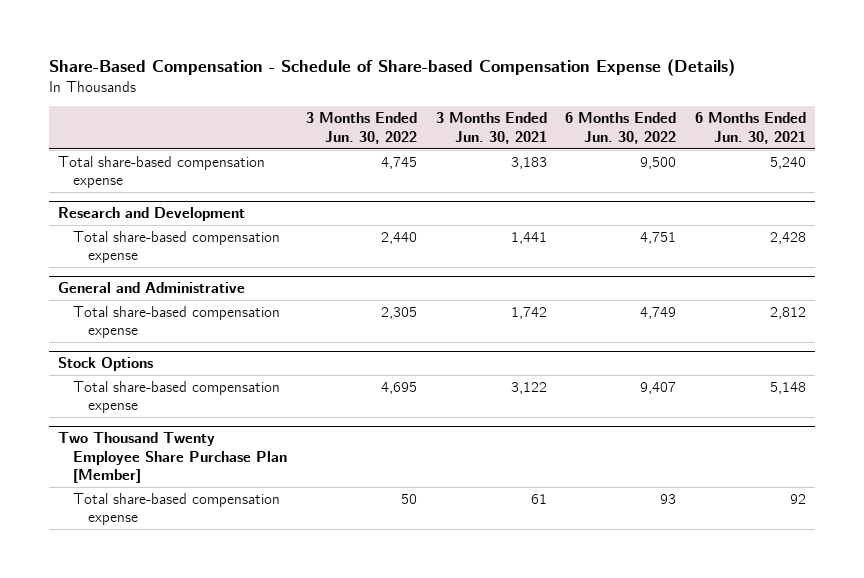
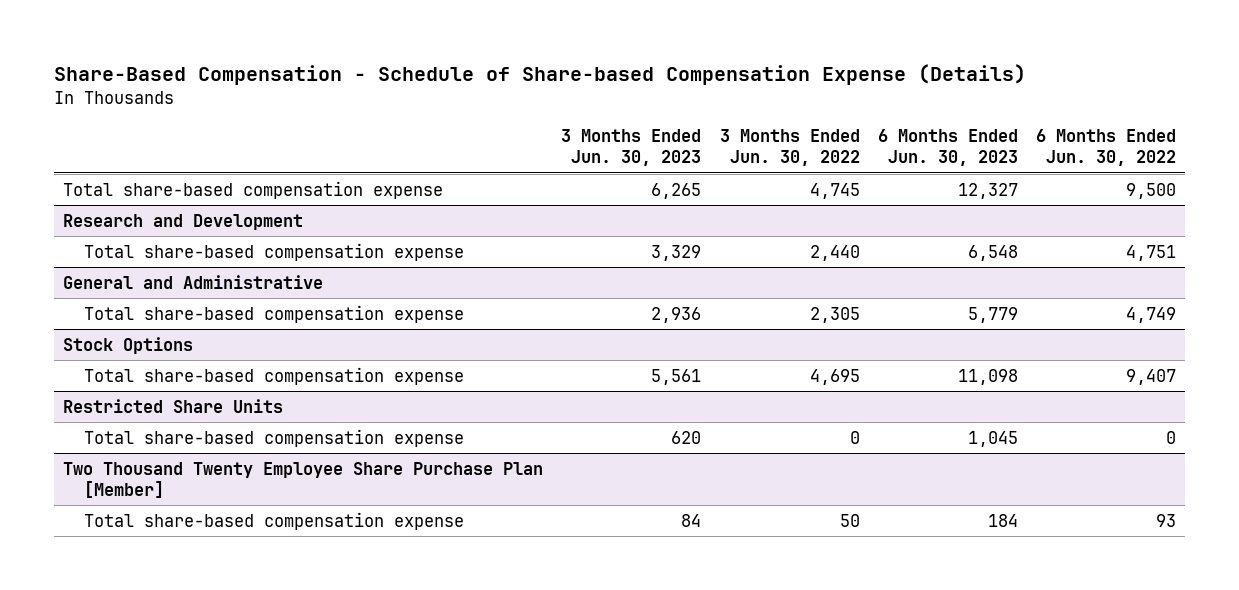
[435,112,547,144] 3 Months Ended Jun. 30, 2021 -> none
[694,112,806,144] 6 Months Ended Jun. 30, 2021 -> none
none -> [561,129,702,167] 3 Months Ended Jun. 30, 2023
none -> [877,129,1018,167] 6 Months Ended Jun. 30, 2023
none -> [63,398,284,413] Restricted Share Units
none -> [84,428,465,447] Total share-based compensation expense

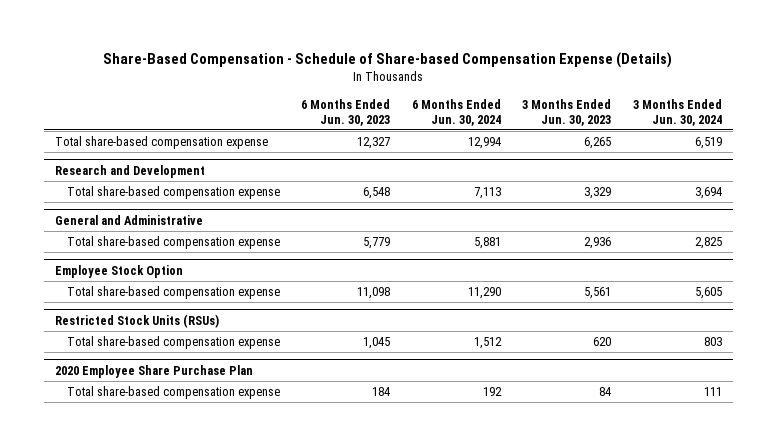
[719,129,860,167] 3 Months Ended Jun. 30, 2022 -> none
[1036,129,1177,167] 6 Months Ended Jun. 30, 2022 -> none
none -> [411,98,501,126] 6 Months Ended Jun. 30, 2024
none -> [632,98,722,126] 3 Months Ended Jun. 30, 2024
[63,336,194,354] Stock Options -> [54,264,183,278] Employee Stock Option
[63,398,284,413] Restricted Share Units -> [54,313,219,328] Restricted Stock Units (RSUs)
[63,461,544,498] Two Thousand Twenty Employee Share Purchase Plan [Member] -> [54,364,253,378] 2020 Employee Share Purchase Plan

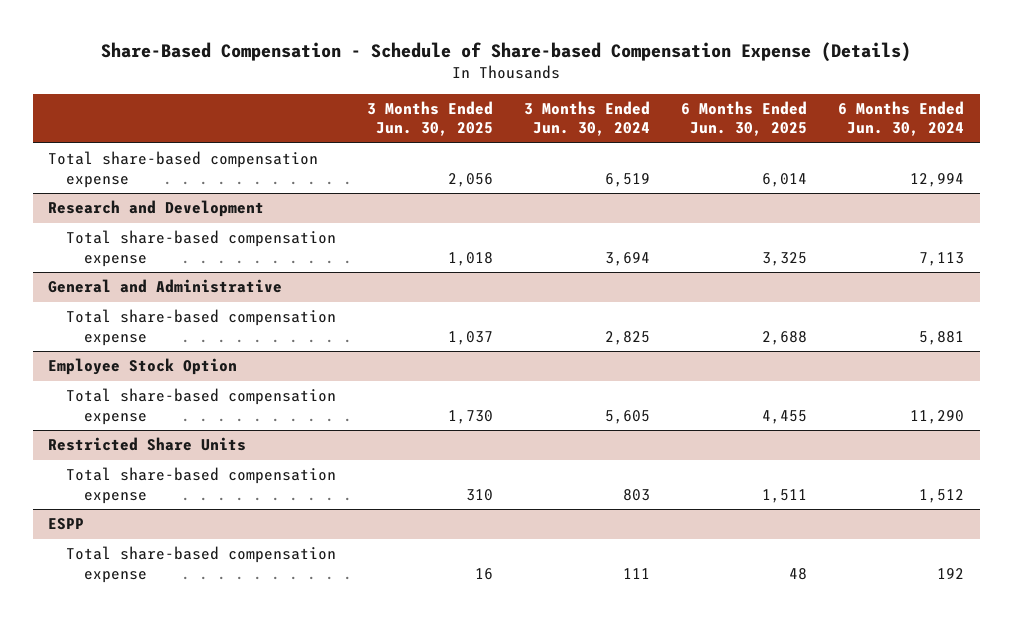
[301,98,391,126] 6 Months Ended Jun. 30, 2023 -> none
[522,98,612,126] 3 Months Ended Jun. 30, 2023 -> none
none -> [367,100,494,137] 3 Months Ended Jun. 30, 2025
none -> [681,100,808,137] 6 Months Ended Jun. 30, 2025
[54,313,219,328] Restricted Stock Units (RSUs) -> [48,437,247,452] Restricted Share Units
[54,364,253,378] 2020 Employee Share Purchase Plan -> [48,518,85,531] ESPP

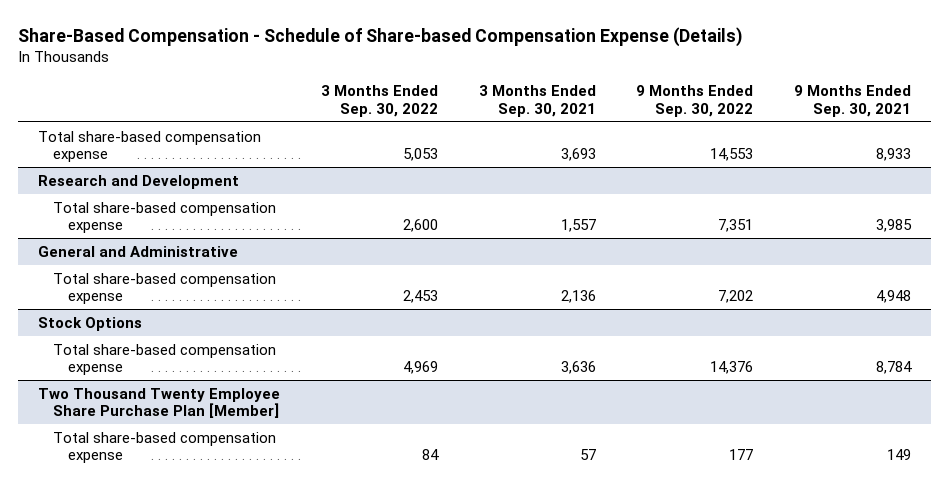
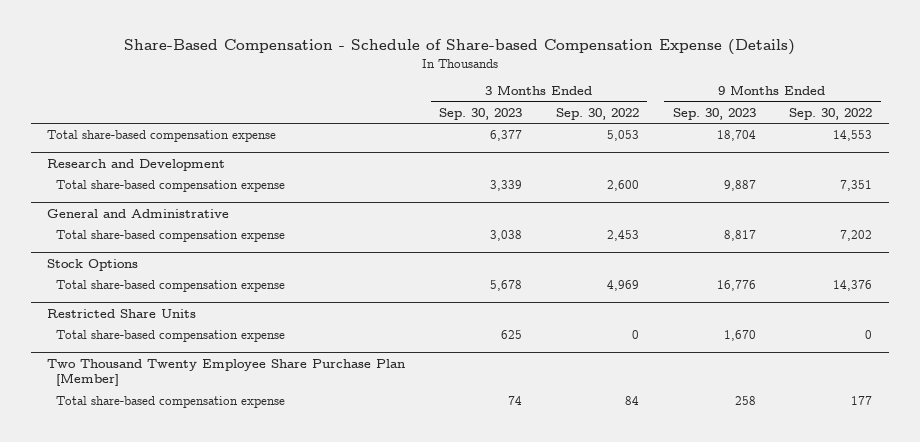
[478,85,596,117] 3 Months Ended Sep. 30, 2021 -> none
[793,85,911,117] 9 Months Ended Sep. 30, 2021 -> none
none -> [439,107,523,120] Sep. 30, 2023
none -> [672,107,756,120] Sep. 30, 2023
none -> [47,308,197,318] Restricted Share Units
none -> [56,330,286,343] Total share-based compensation expense

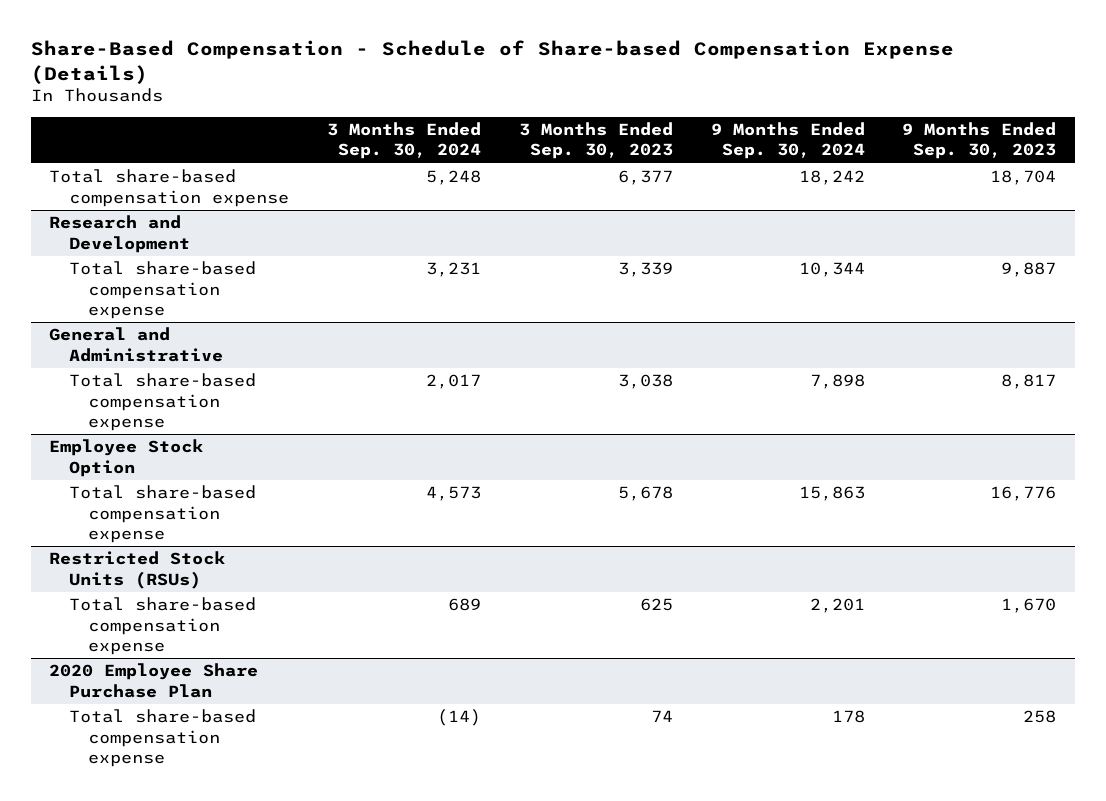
[555,107,639,120] Sep. 30, 2022 -> none
[789,107,873,120] Sep. 30, 2022 -> none
none -> [326,122,481,160] 3 Months Ended Sep. 30, 2024
none -> [710,122,865,160] 9 Months Ended Sep. 30, 2024
[47,258,139,271] Stock Options -> [49,439,204,477] Employee Stock Option
[47,308,197,318] Restricted Share Units -> [49,551,226,589] Restricted Stock Units (RSUs)
[47,358,406,387] Two Thousand Twenty Employee Share Purchase Plan [Member] -> [49,663,259,698] 2020 Employee Share Purchase Plan

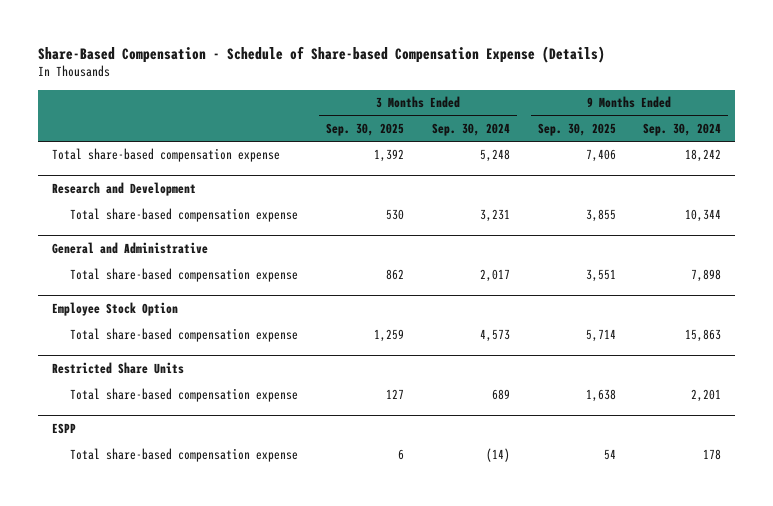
[518,122,673,160] 3 Months Ended Sep. 30, 2023 -> none
[902,122,1057,160] 9 Months Ended Sep. 30, 2023 -> none
none -> [326,122,405,136] Sep. 30, 2025
none -> [537,122,616,136] Sep. 30, 2025
[49,551,226,589] Restricted Stock Units (RSUs) -> [51,362,184,375] Restricted Share Units
[49,663,259,698] 2020 Employee Share Purchase Plan -> [51,423,76,435] ESPP

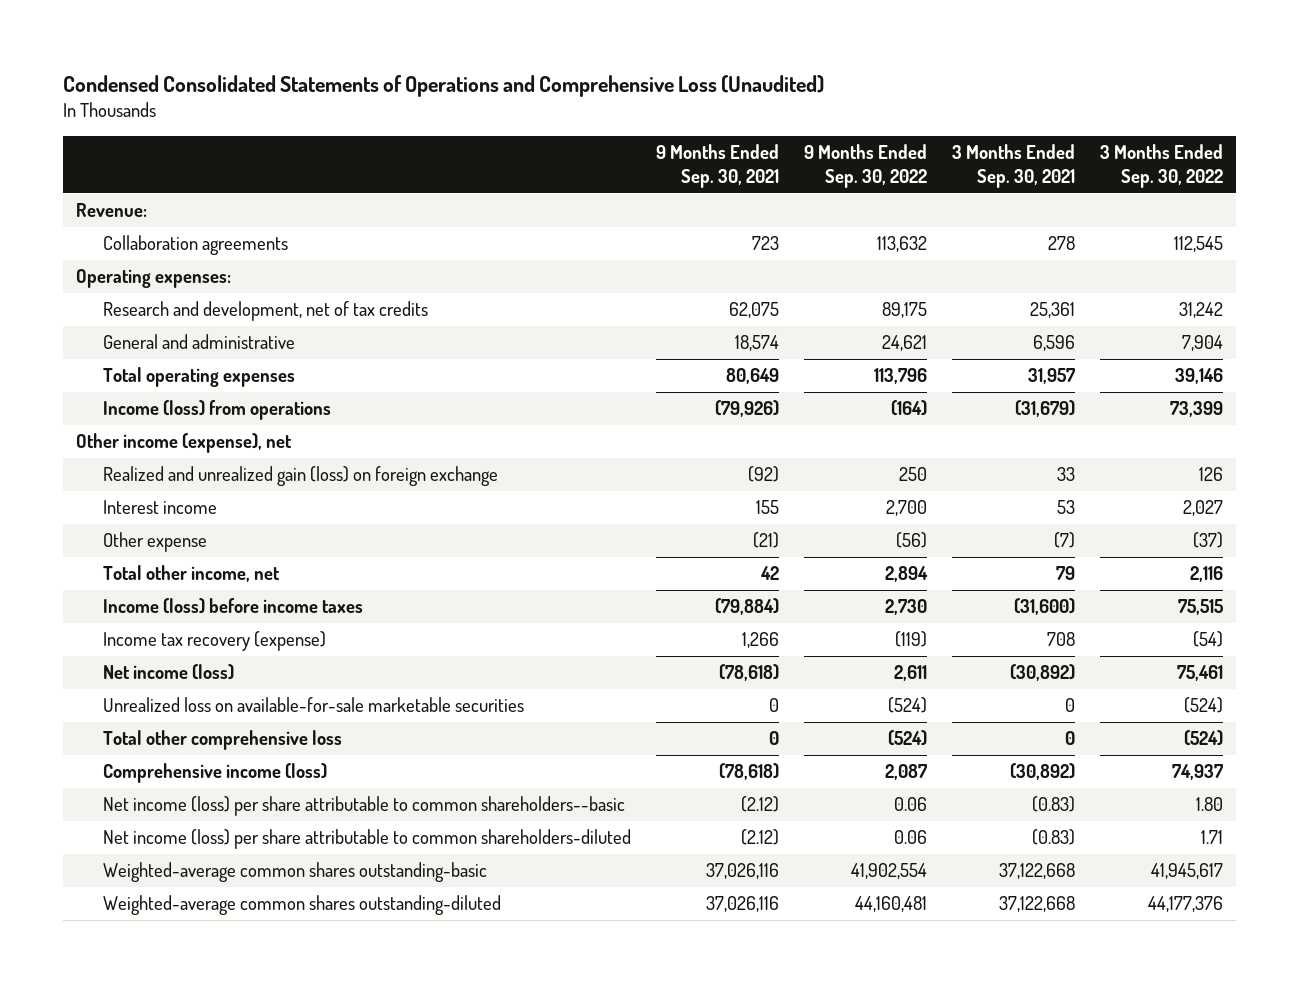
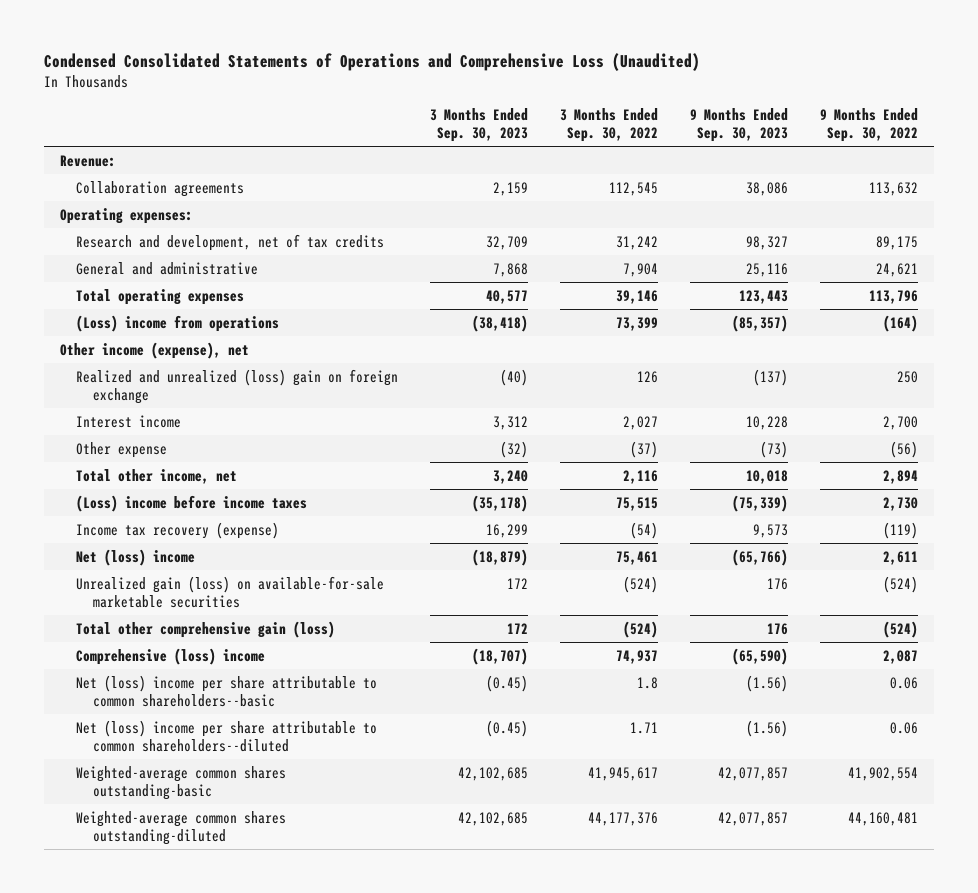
[655,144,779,189] 9 Months Ended Sep. 30, 2021 -> none
[951,144,1075,189] 3 Months Ended Sep. 30, 2021 -> none
none -> [430,108,529,142] 3 Months Ended Sep. 30, 2023
none -> [690,108,789,142] 9 Months Ended Sep. 30, 2023
[102,400,331,421] Income (loss) from operations -> [76,314,280,332] (Loss) income from operations
[102,466,498,487] Realized and unrealized gain (loss) on foreign exchange -> [76,368,399,404] Realized and unrealized (loss) gain on foreign exchange
[102,598,363,615] Income (loss) before income taxes -> [76,494,308,512] (Loss) income before income taxes
[102,664,234,681] Net income (loss) -> [76,548,196,566] Net (loss) income
[102,697,524,713] Unrealized loss on available-for-sale marketable securities -> [76,575,385,608] Unrealized gain (loss) on available-for-sale marketable securities
[102,730,342,751] Total other comprehensive loss -> [76,620,336,638] Total other comprehensive gain (loss)
[102,763,327,784] Comprehensive income (loss) -> [76,647,266,665] Comprehensive (loss) income
[102,796,625,817] Net income (loss) per share attributable to common shareholders--basic -> [76,674,378,707] Net (loss) income per share attributable to common shareholders--basic
[1196,797,1224,812] 1.80 -> [637,676,659,689] 1.8
[102,829,631,850] Net income (loss) per share attributable to common shareholders-diluted -> [76,719,378,752] Net (loss) income per share attributable to common shareholders--diluted

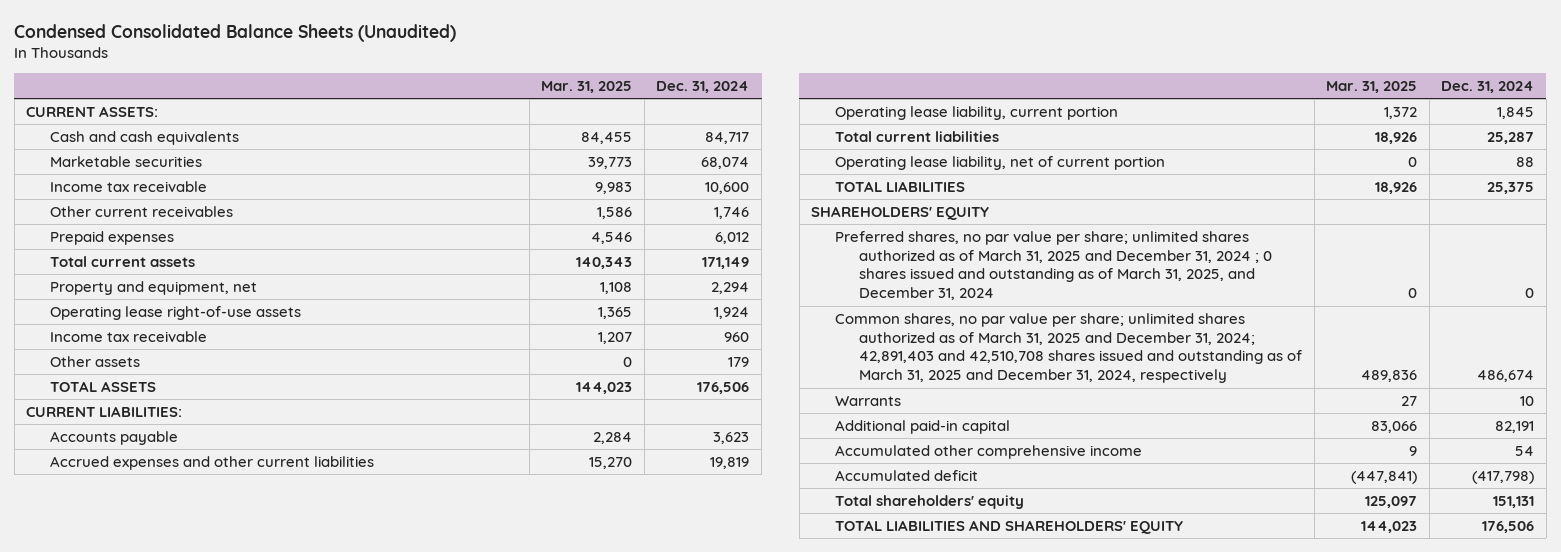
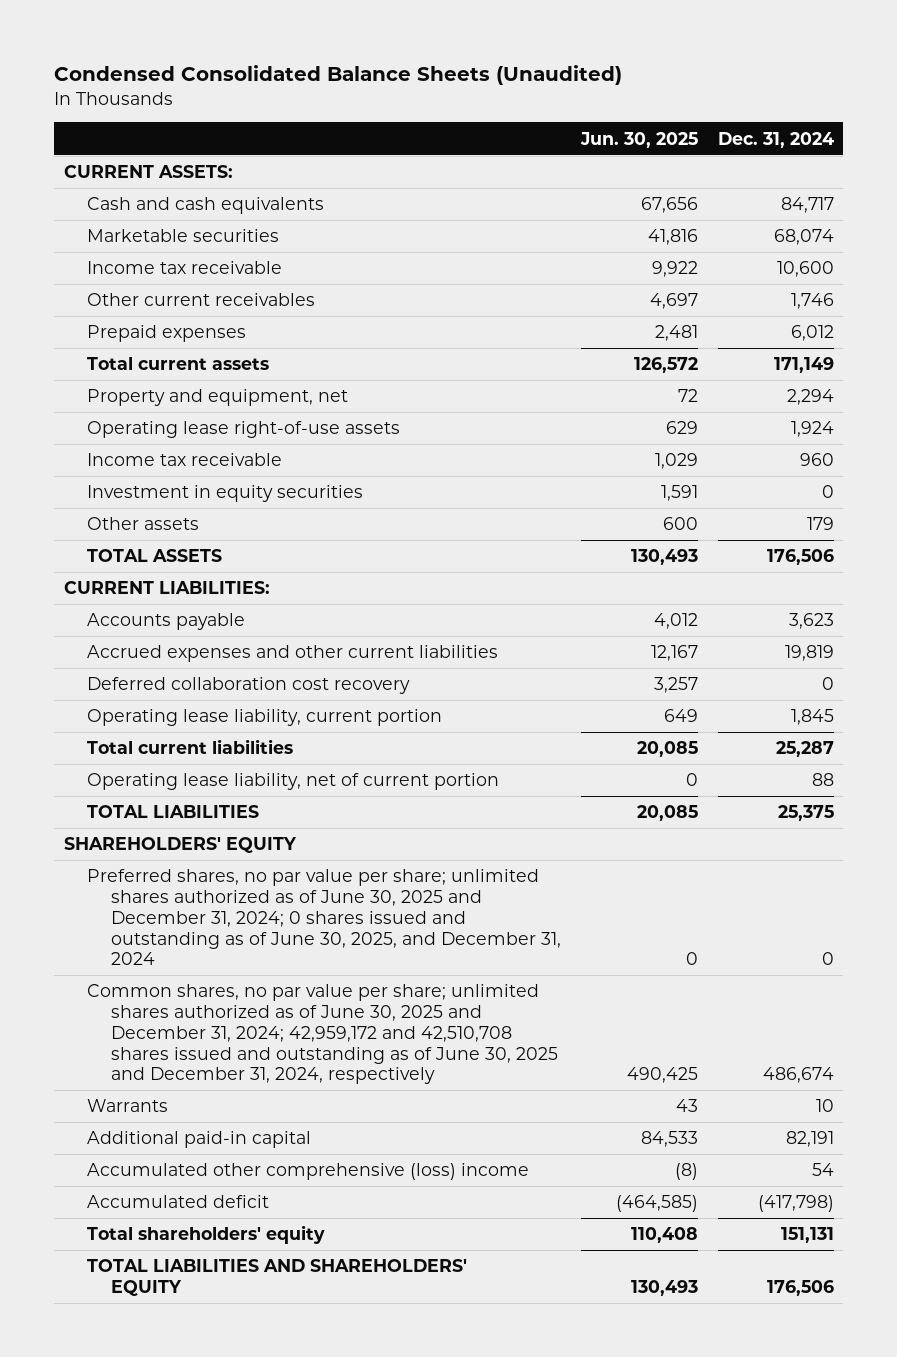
[541,80,633,93] Mar. 31, 2025 -> none
none -> [579,131,698,148] Jun. 30, 2025
none -> [87,485,364,503] Investment in equity securities
none -> [87,677,411,695] Deferred collaboration cost recovery
[835,230,1273,301] Preferred shares, no par value per share; unlimited shares authorized as of March 31, 2025 and December 31, 2024 ; 0 shares issued and outstanding as of March 31, 2025, and December 31, 2024 -> [87,869,561,966] Preferred shares, no par value per share; unlimited shares authorized as of June 30, 2025 and December 31, 2024; 0 shares issued and outstanding as of June 30, 2025, and December 31, 2024
[835,312,1303,384] Common shares, no par value per share; unlimited shares authorized as of March 31, 2025 and December 31, 2024; 42,891,403 and 42,510,708 shares issued and outstanding as of March 31, 2025 and December 31, 2024, respectively -> [87,984,558,1085] Common shares, no par value per share; unlimited shares authorized as of June 30, 2025 and December 31, 2024; 42,959,172 and 42,510,708 shares issued and outstanding as of June 30, 2025 and December 31, 2024, respectively
[835,444,1143,459] Accumulated other comprehensive income -> [87,1163,530,1181] Accumulated other comprehensive (loss) income

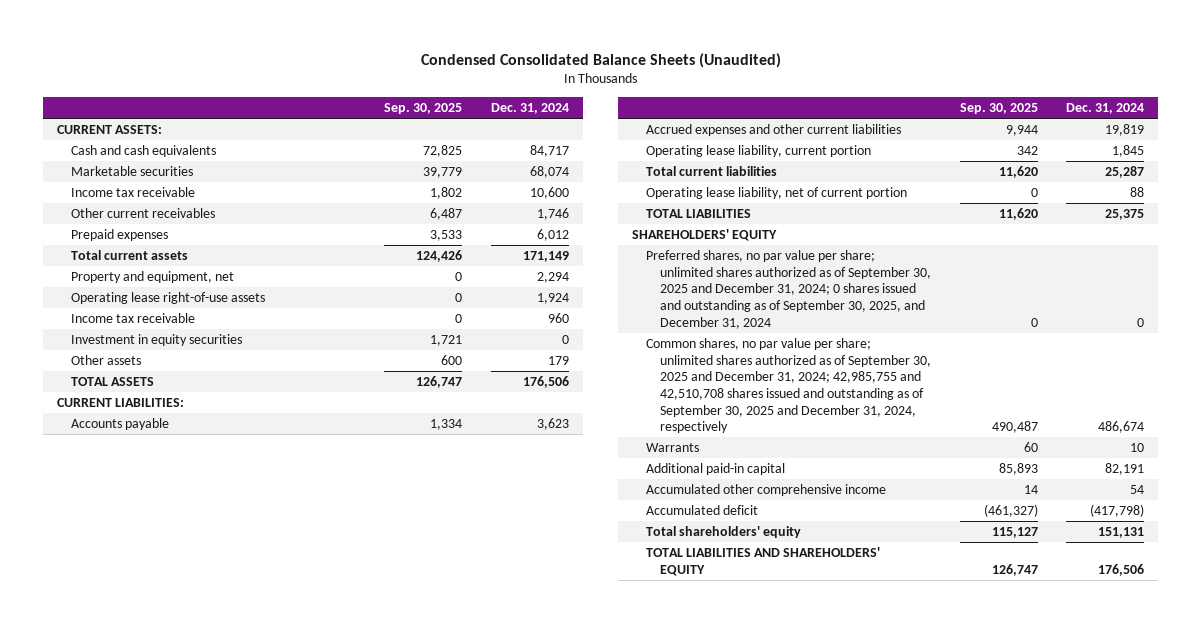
[579,131,698,148] Jun. 30, 2025 -> none
none -> [384,103,463,115] Sep. 30, 2025
[87,677,411,695] Deferred collaboration cost recovery -> none
[87,869,561,966] Preferred shares, no par value per share; unlimited shares authorized as of June 30, 2025 and December 31, 2024; 0 shares issued and outstanding as of June 30, 2025, and December 31, 2024 -> [646,250,932,329] Preferred shares, no par value per share; unlimited shares authorized as of September 30, 2025 and December 31, 2024; 0 shares issued and outstanding as of September 30, 2025, and December 31, 2024
[87,984,558,1085] Common shares, no par value per share; unlimited shares authorized as of June 30, 2025 and December 31, 2024; 42,959,172 and 42,510,708 shares issued and outstanding as of June 30, 2025 and December 31, 2024, respectively -> [646,338,932,434] Common shares, no par value per share; unlimited shares authorized as of September 30, 2025 and December 31, 2024; 42,985,755 and 42,510,708 shares issued and outstanding as of September 30, 2025 and December 31, 2024, respectively
[87,1163,530,1181] Accumulated other comprehensive (loss) income -> [646,484,887,497] Accumulated other comprehensive income

